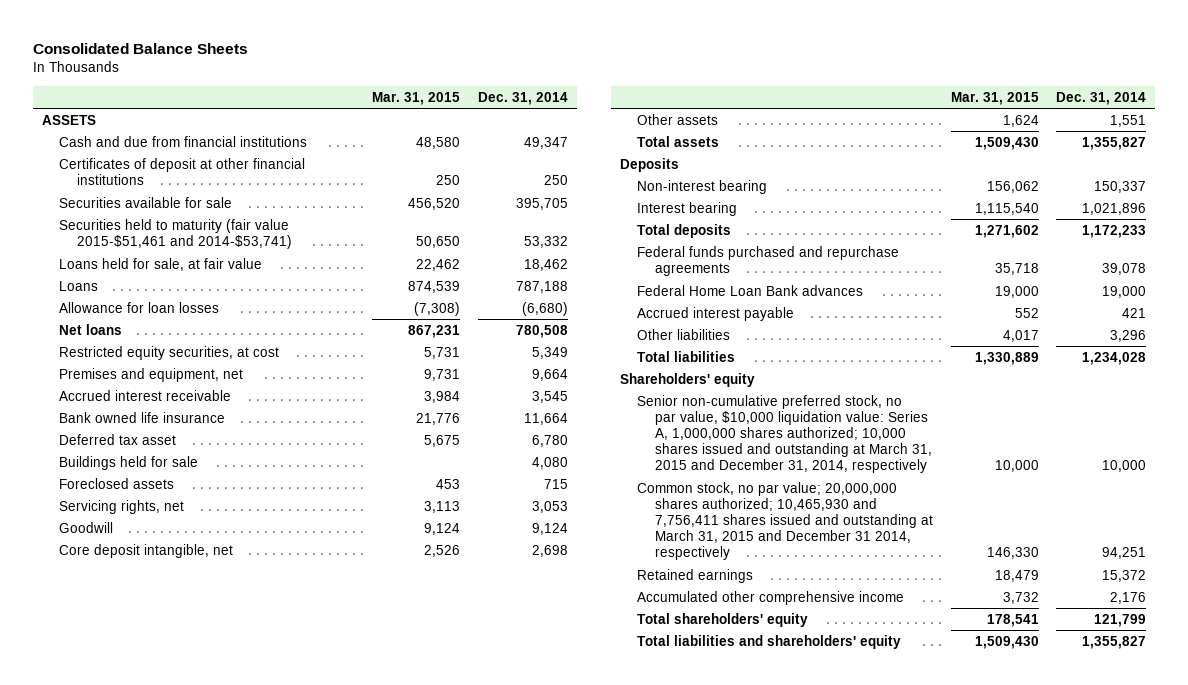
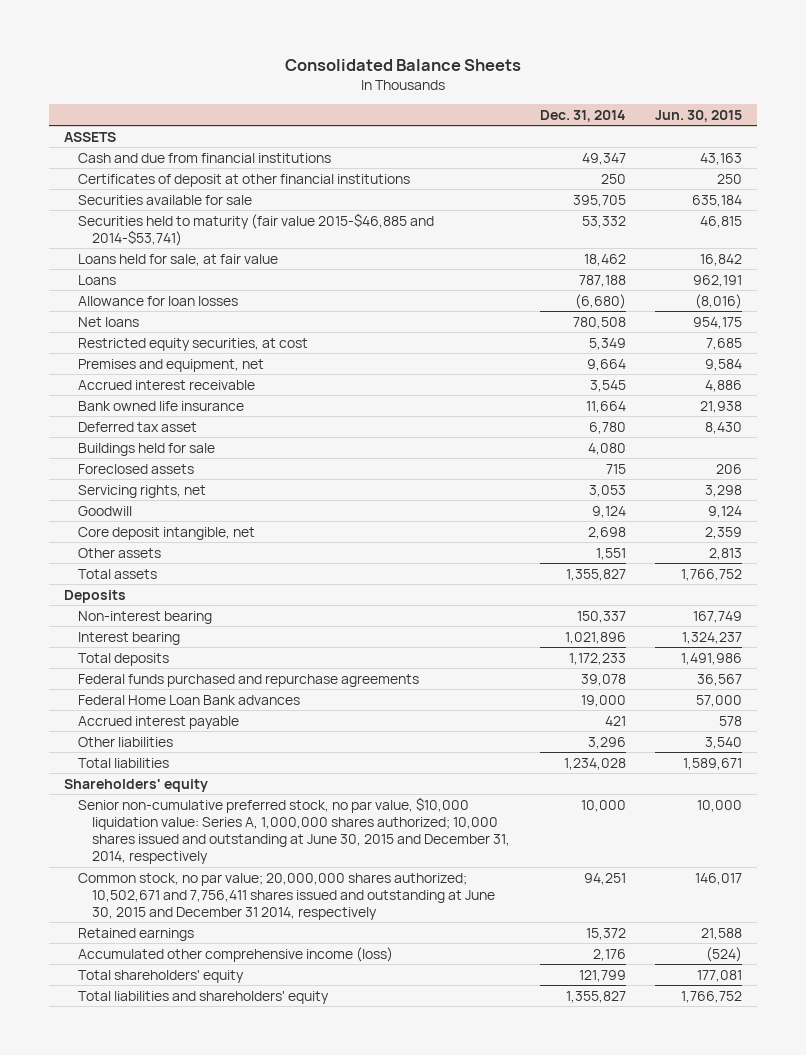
[372,91,461,105] Mar. 31, 2015 -> none
none -> [655,109,743,122] Jun. 30, 2015
[59,218,292,250] Securities held to maturity (fair value 2015-$51,461 and 2014-$53,741) -> [77,212,434,246] Securities held to maturity (fair value 2015-$46,885 and 2014-$53,741)
[637,394,933,474] Senior non-cumulative preferred stock, no par value, $10,000 liquidation value: Series A, 1,000,000 shares authorized; 10,000 shares issued and outstanding at March 31, 2015 and December 31, 2014, respectively -> [77,796,511,865] Senior non-cumulative preferred stock, no par value, $10,000 liquidation value: Series A, 1,000,000 shares authorized; 10,000 shares issued and outstanding at June 30, 2015 and December 31, 2014, respectively
[637,481,934,561] Common stock, no par value; 20,000,000 shares authorized; 10,465,930 and 7,756,411 shares issued and outstanding at March 31, 2015 and December 31 2014, respectively -> [77,872,496,921] Common stock, no par value; 20,000,000 shares authorized; 10,502,671 and 7,756,411 shares issued and outstanding at June 30, 2015 and December 31 2014, respectively
[637,590,905,605] Accumulated other comprehensive income -> [77,946,393,962] Accumulated other comprehensive income (loss)

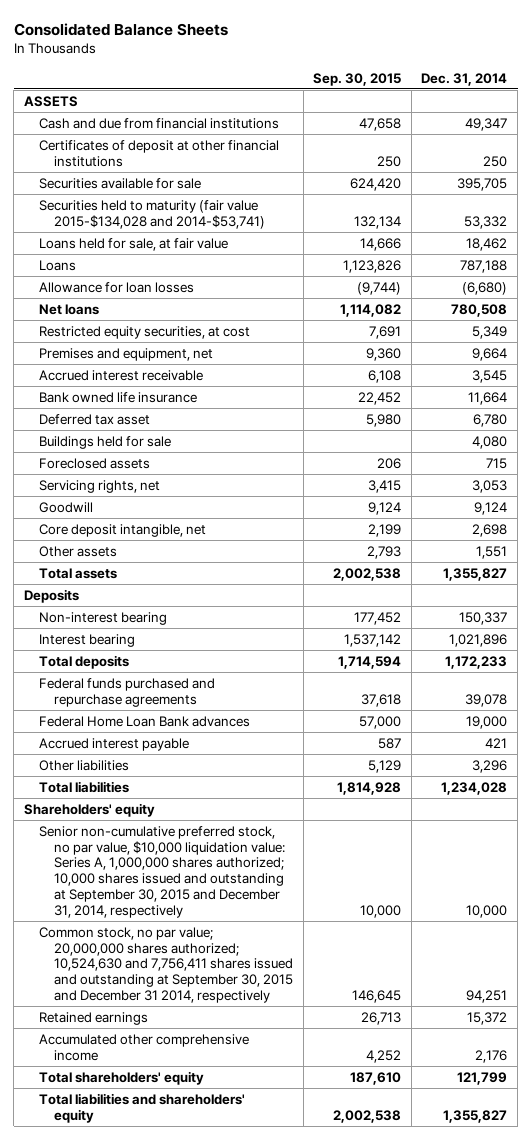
[655,109,743,122] Jun. 30, 2015 -> none
none -> [313,72,402,86] Sep. 30, 2015
[77,212,434,246] Securities held to maturity (fair value 2015-$46,885 and 2014-$53,741) -> [38,199,266,229] Securities held to maturity (fair value 2015-$134,028 and 2014-$53,741)
[77,796,511,865] Senior non-cumulative preferred stock, no par value, $10,000 liquidation value: Series A, 1,000,000 shares authorized; 10,000 shares issued and outstanding at June 30, 2015 and December 31, 2014, respectively -> [38,825,286,919] Senior non-cumulative preferred stock, no par value, $10,000 liquidation value: Series A, 1,000,000 shares authorized; 10,000 shares issued and outstanding at September 30, 2015 and December 31, 2014, respectively
[77,872,496,921] Common stock, no par value; 20,000,000 shares authorized; 10,502,671 and 7,756,411 shares issued and outstanding at June 30, 2015 and December 31 2014, respectively -> [38,926,294,1004] Common stock, no par value; 20,000,000 shares authorized; 10,524,630 and 7,756,411 shares issued and outstanding at September 30, 2015 and December 31 2014, respectively
[77,946,393,962] Accumulated other comprehensive income (loss) -> [38,1033,249,1061] Accumulated other comprehensive income

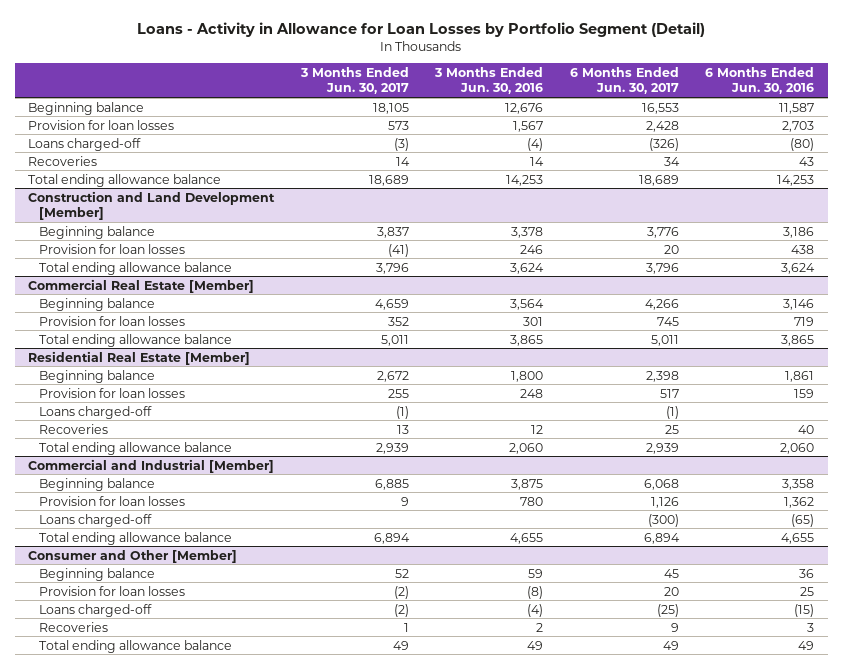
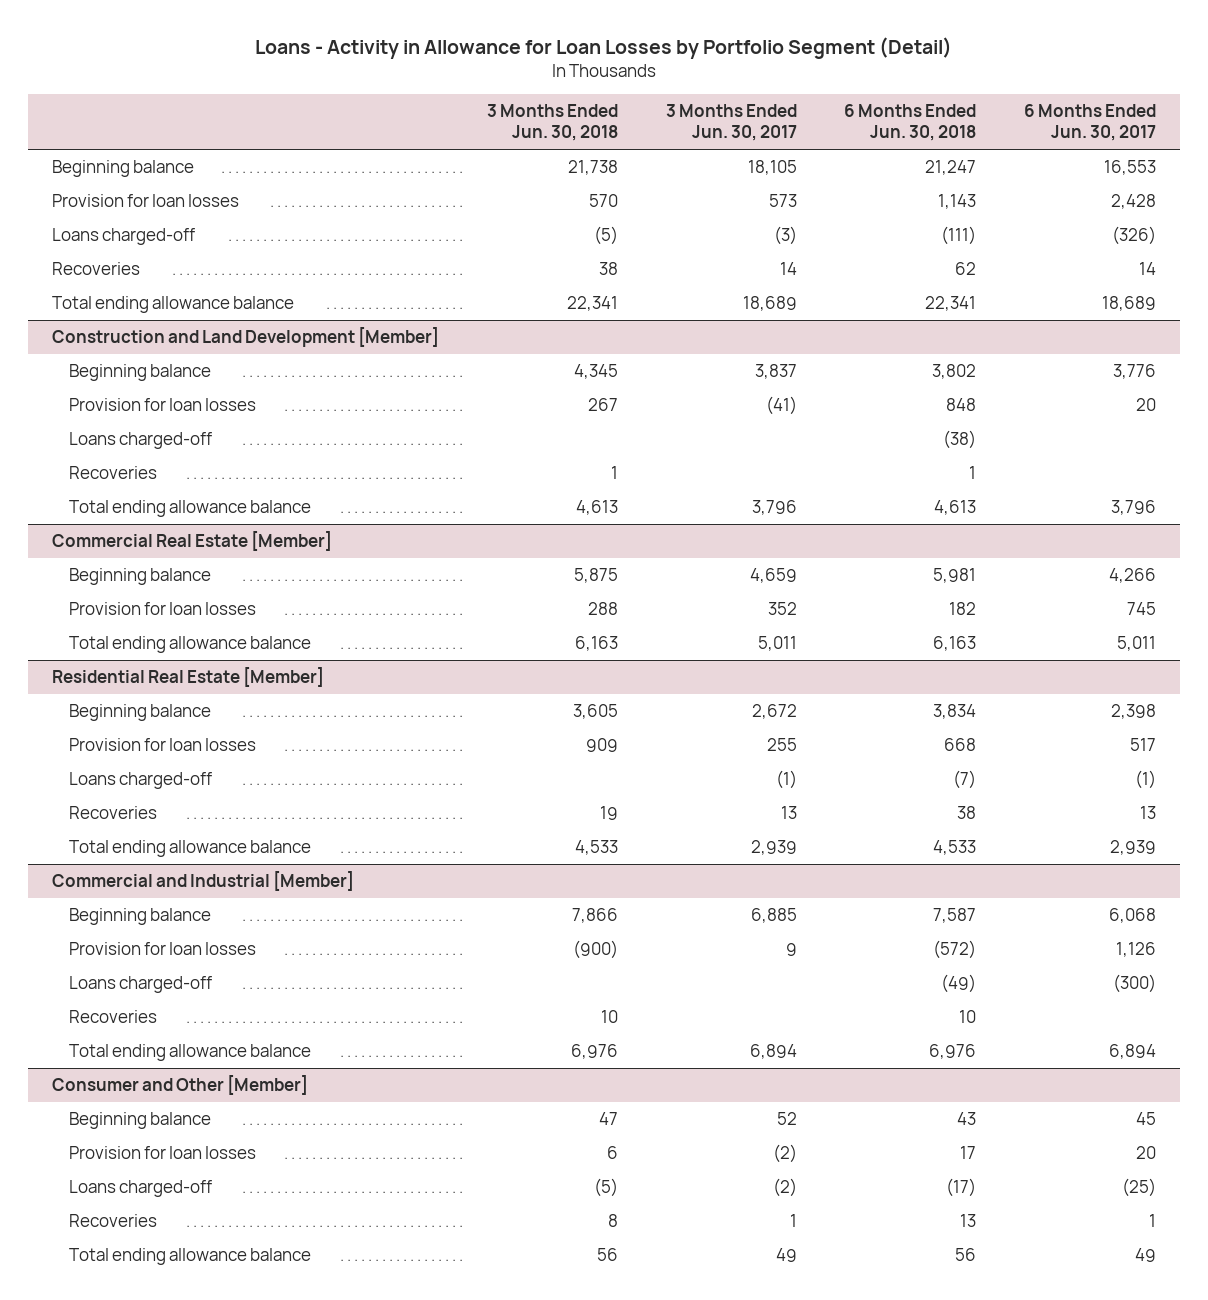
[434,67,544,95] 3 Months Ended Jun. 30, 2016 -> none
[705,67,815,95] 6 Months Ended Jun. 30, 2016 -> none
none -> [486,103,618,142] 3 Months Ended Jun. 30, 2018
none -> [844,103,977,142] 6 Months Ended Jun. 30, 2018
[663,156,680,166] 34 -> [1139,262,1157,276] 14
none -> [69,432,213,450] Loans charged-off
none -> [69,466,158,480] Recoveries
[664,424,679,434] 25 -> [1140,806,1157,820] 13
none -> [69,1010,158,1024] Recoveries
[670,622,679,632] 9 -> [1149,1214,1157,1228] 1

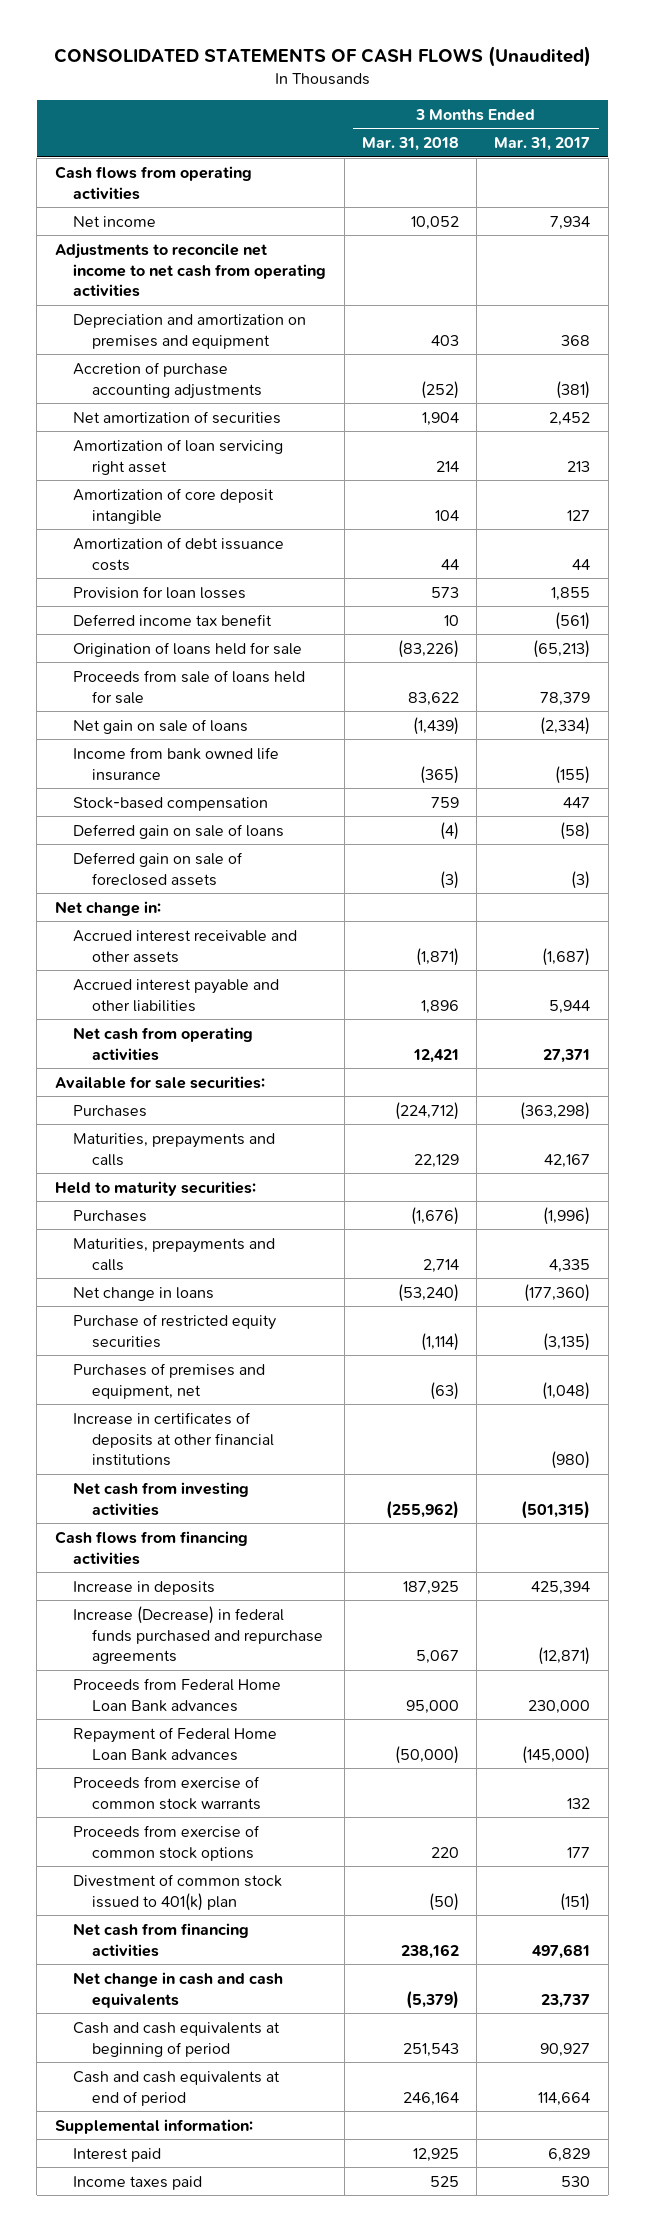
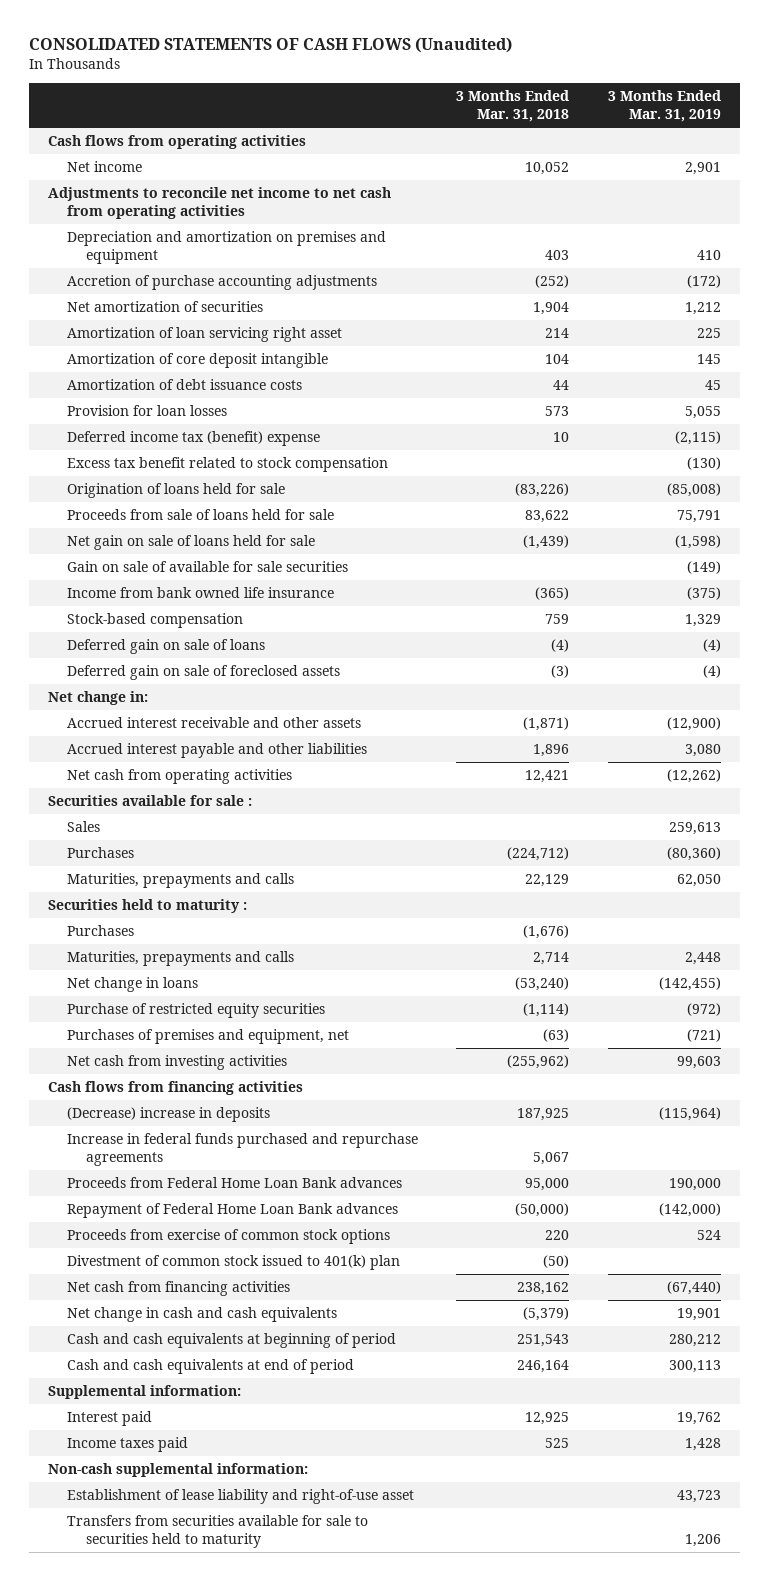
[494,137,591,152] Mar. 31, 2017 -> none
none -> [607,90,721,123] 3 Months Ended Mar. 31, 2019
[73,613,273,626] Deferred income tax benefit -> [67,431,321,447] Deferred income tax (benefit) expense
none -> [67,457,389,473] Excess tax benefit related to stock compensation
[73,718,249,734] Net gain on sale of loans -> [67,535,316,551] Net gain on sale of loans held for sale
none -> [67,561,349,573] Gain on sale of available for sale securities
[54,1075,265,1089] Available for sale securities: -> [47,795,252,807] Securities available for sale :
none -> [67,821,101,833] Sales
[54,1180,256,1196] Held to maturity securities: -> [47,899,247,914] Securities held to maturity :
[73,1411,275,1467] Increase in certificates of deposits at other financial institutions -> none
[73,1580,216,1595] Increase in deposits -> [67,1107,271,1123] (Decrease) increase in deposits
[73,1605,324,1665] Increase (Decrease) in federal funds purchased and repurchase agreements -> [67,1133,419,1166] Increase in federal funds purchased and repurchase agreements
[73,1775,262,1810] Proceeds from exercise of common stock warrants -> none
none -> [47,1463,308,1478] Non-cash supplemental information:
none -> [67,1489,415,1505] Establishment of lease liability and right-of-use asset
none -> [67,1515,369,1548] Transfers from securities available for sale to securities held to maturity

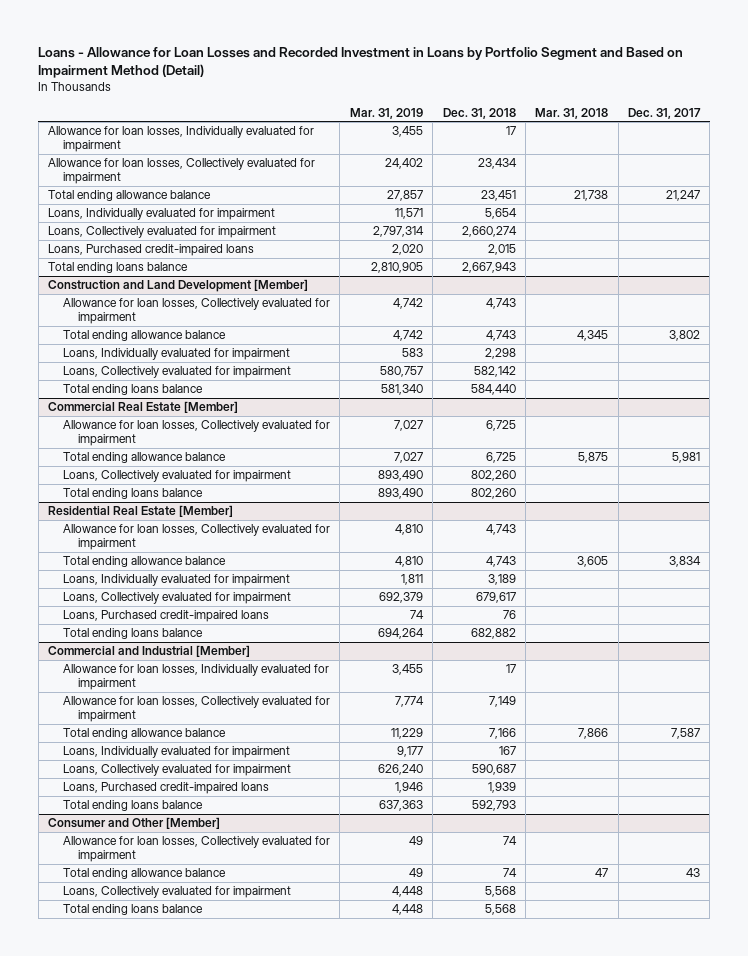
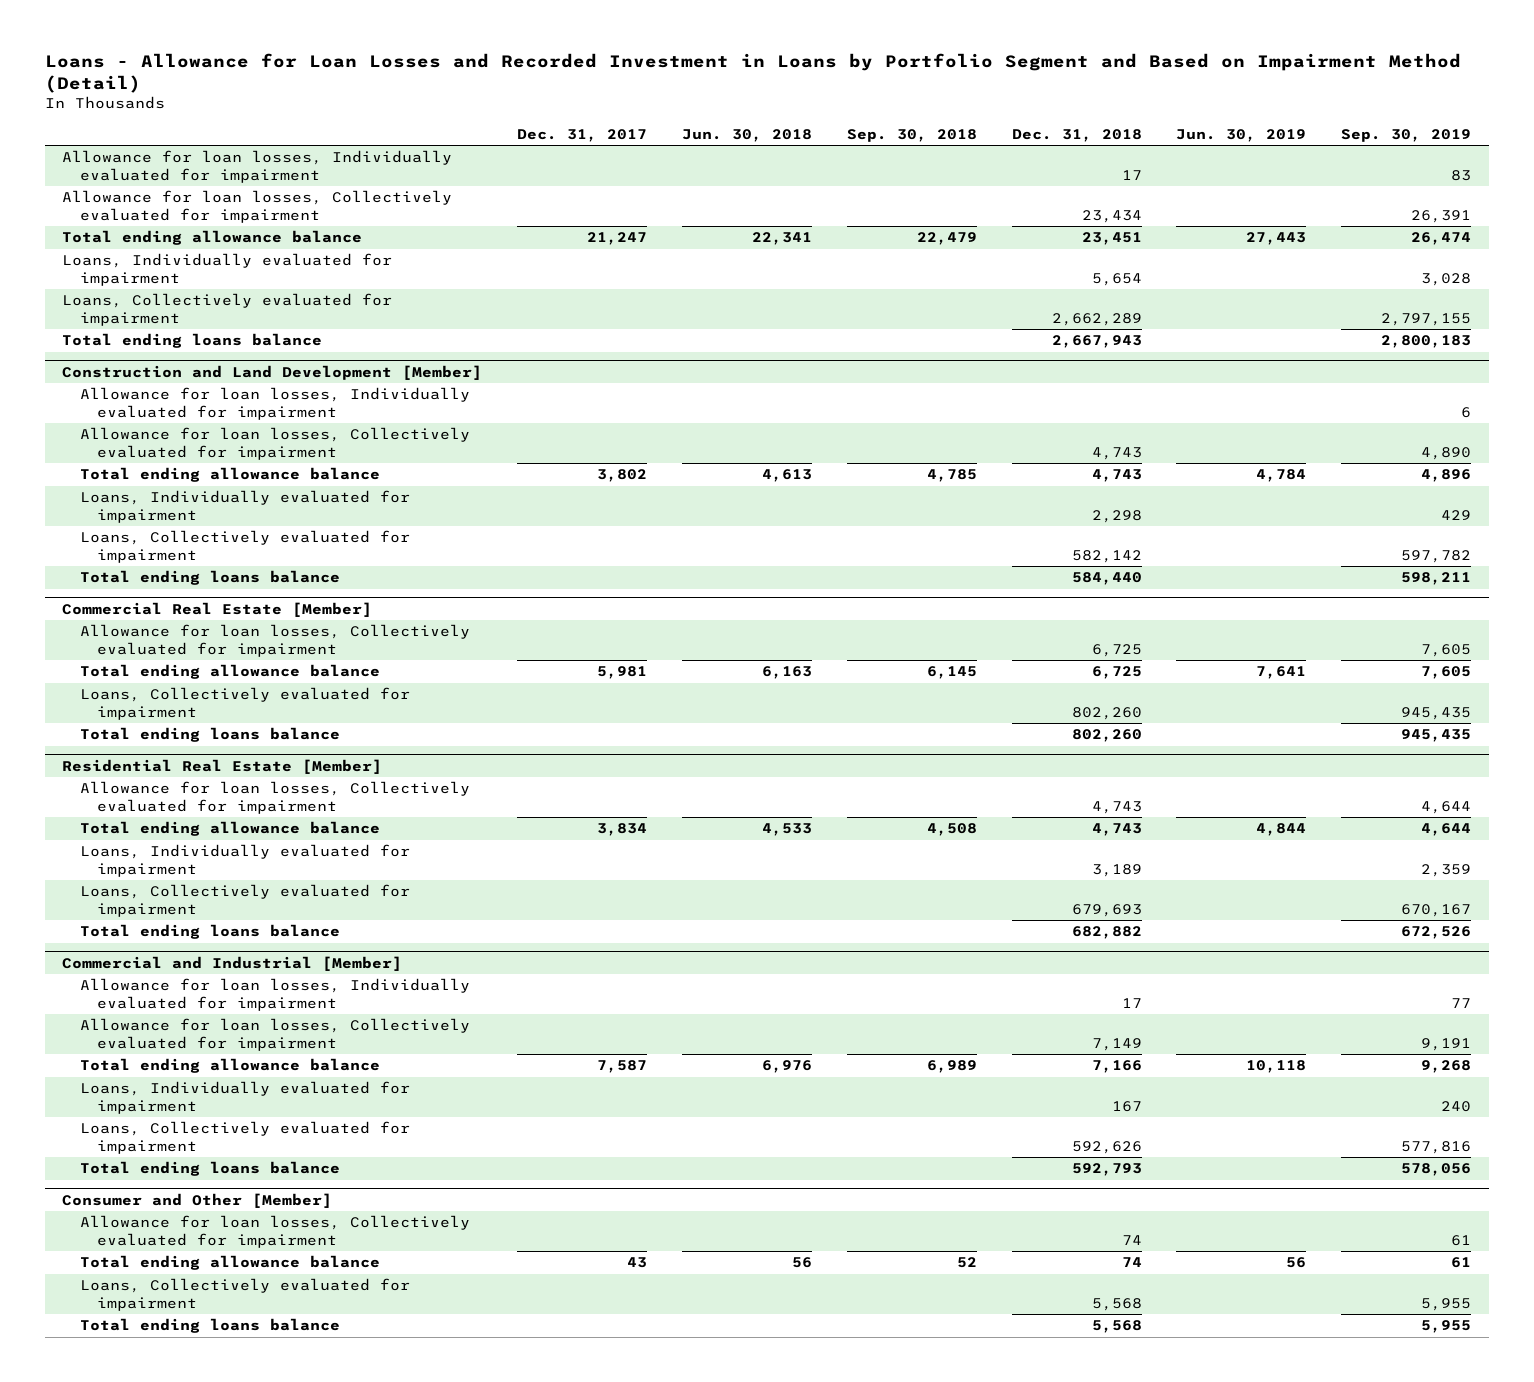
[349,107,423,119] Mar. 31, 2019 -> none
[535,107,609,119] Mar. 31, 2018 -> none
none -> [682,128,813,142] Jun. 30, 2018
none -> [846,128,977,142] Sep. 30, 2018
none -> [1176,128,1307,142] Jun. 30, 2019
none -> [1341,128,1472,142] Sep. 30, 2019
[48,244,255,257] Loans, Purchased credit-impaired loans -> none
[461,226,517,238] 2,660,274 -> [1051,312,1142,326] 2,662,289
none -> [79,387,470,420] Allowance for loan losses, Individually evaluated for impairment
[63,610,270,623] Loans, Purchased credit-impaired loans -> none
[475,592,516,604] 679,617 -> [1071,903,1142,917] 679,693
[63,782,270,795] Loans, Purchased credit-impaired loans -> none
[471,764,516,776] 590,687 -> [1071,1140,1142,1154] 592,626

